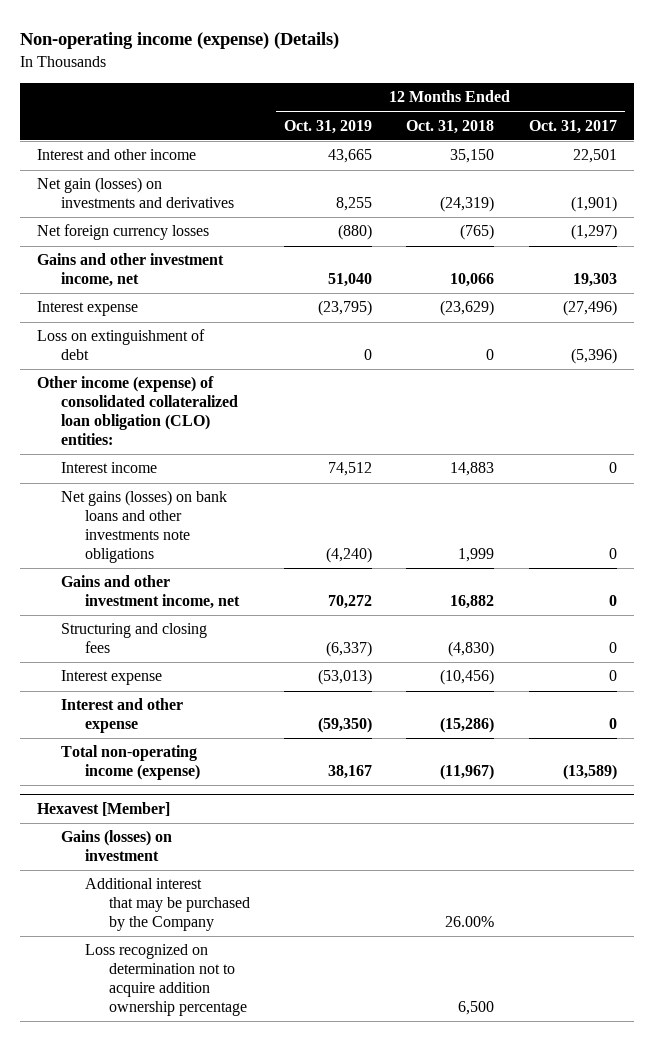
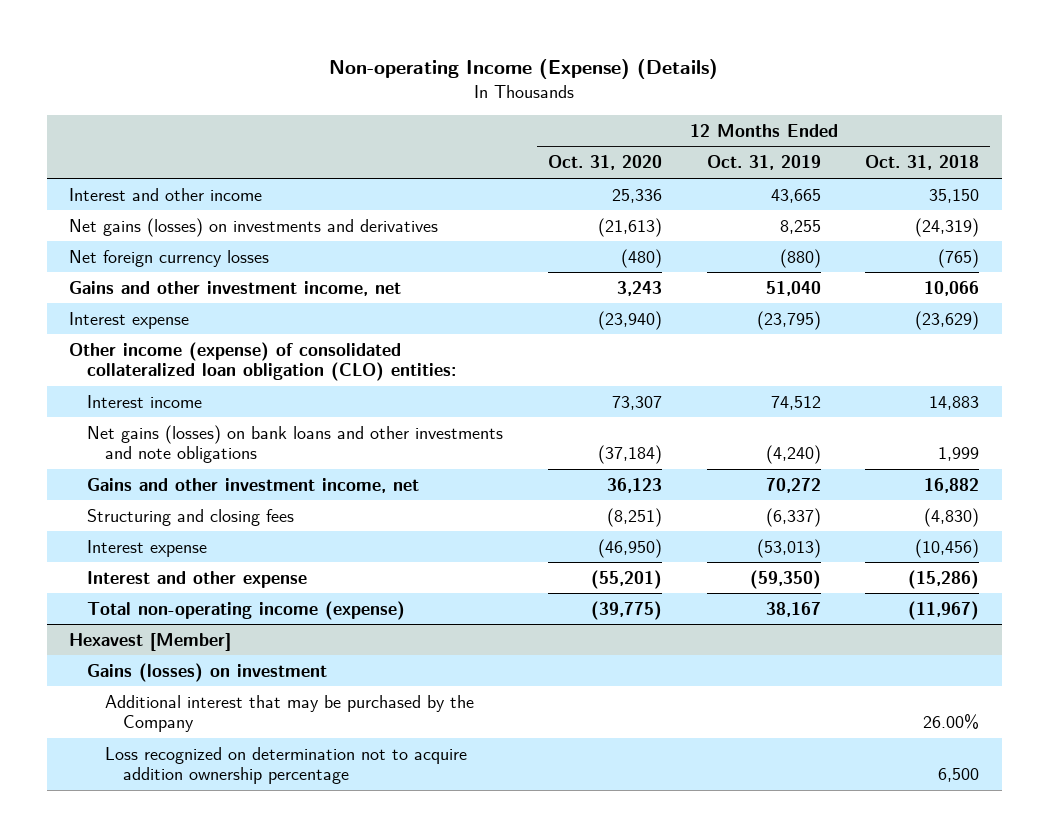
[19,31,339,49] Non-operating income (expense) (Details) -> [329,59,719,80] Non-operating Income (Expense) (Details)
[528,119,617,134] Oct. 31, 2017 -> none
none -> [547,155,662,171] Oct. 31, 2020
[36,177,235,209] Net gain (losses) on investments and derivatives -> [69,217,439,237] Net gains (losses) on investments and derivatives
[36,329,205,361] Loss on extinguishment of debt -> none
[61,490,228,564] Net gains (losses) on bank loans and other investments note obligations -> [87,424,504,464] Net gains (losses) on bank loans and other investments and note obligations

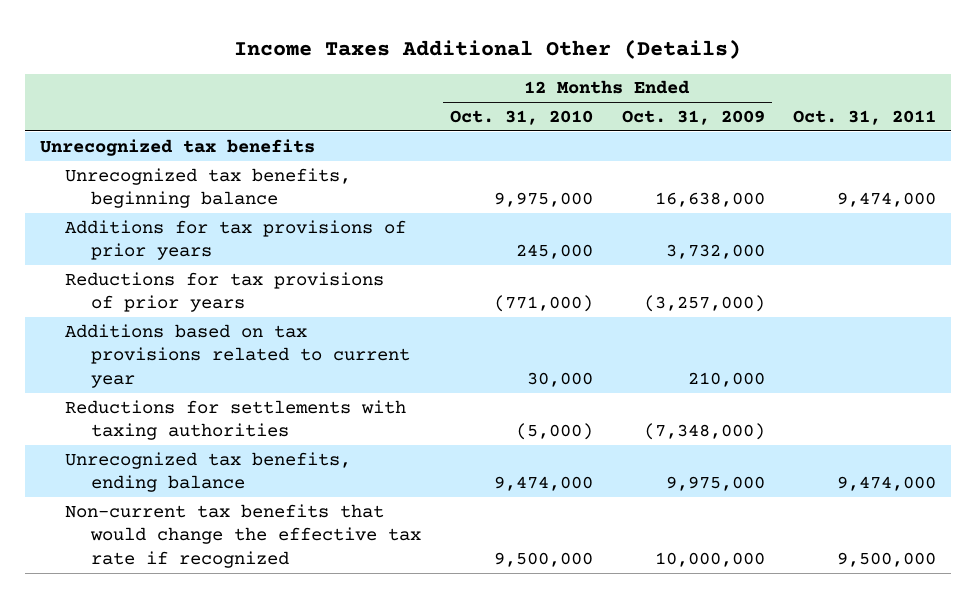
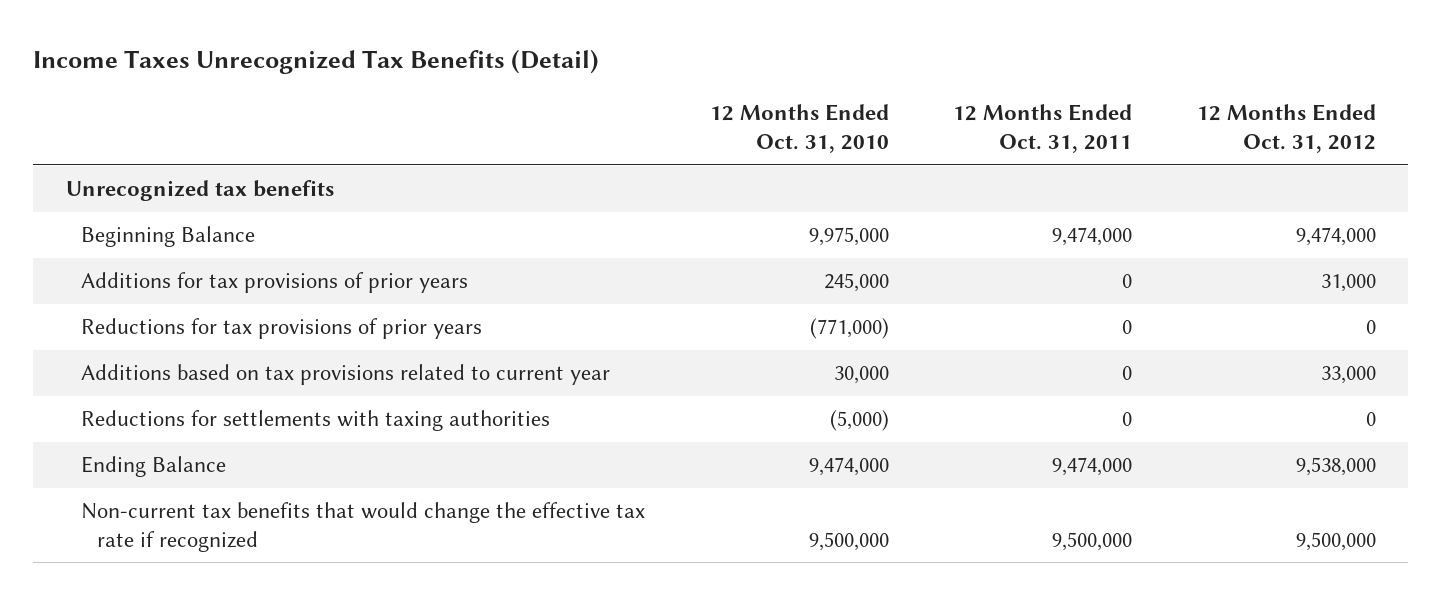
[233,38,741,59] Income Taxes Additional Other (Details) -> [33,49,600,75] Income Taxes Unrecognized Tax Benefits (Detail)
[621,110,765,126] Oct. 31, 2009 -> none
[793,110,937,126] Oct. 31, 2011 -> none
none -> [953,104,1133,154] 12 Months Ended Oct. 31, 2011
none -> [1196,104,1376,154] 12 Months Ended Oct. 31, 2012
[65,167,352,209] Unrecognized tax benefits, beginning balance -> [81,226,256,248] Beginning Balance
[65,451,352,493] Unrecognized tax benefits, ending balance -> [81,456,227,478] Ending Balance

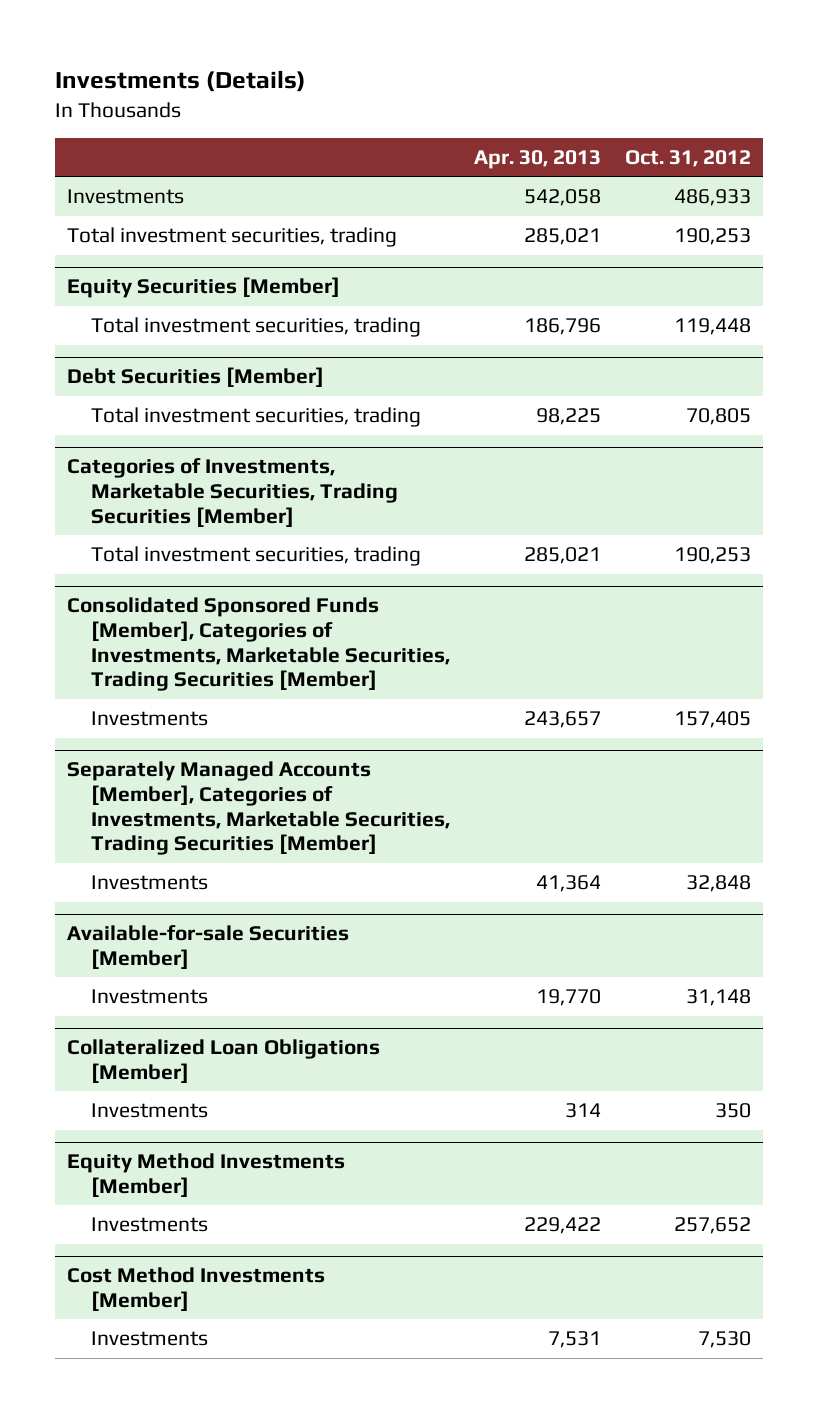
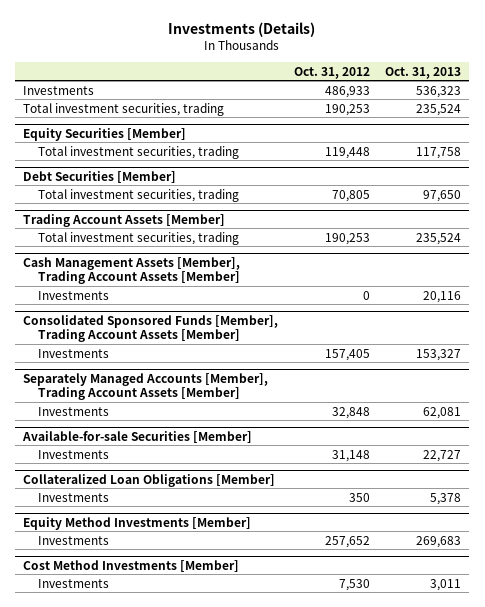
[473,149,601,169] Apr. 30, 2013 -> none
none -> [385,66,462,79] Oct. 31, 2013
[67,458,398,527] Categories of Investments, Marketable Securities, Trading Securities [Member] -> none
none -> [23,213,226,227] Trading Account Assets [Member]
[67,597,450,692] Consolidated Sponsored Funds [Member], Categories of Investments, Marketable Securities, Trading Securities [Member] -> none
none -> [23,256,241,285] Cash Management Assets [Member], Trading Account Assets [Member]
none -> [38,290,110,300] Investments
none -> [23,314,279,343] Consolidated Sponsored Funds [Member], Trading Account Assets [Member]
[67,761,450,856] Separately Managed Accounts [Member], Categories of Investments, Marketable Securities, Trading Securities [Member] -> none
none -> [23,372,269,401] Separately Managed Accounts [Member], Trading Account Assets [Member]

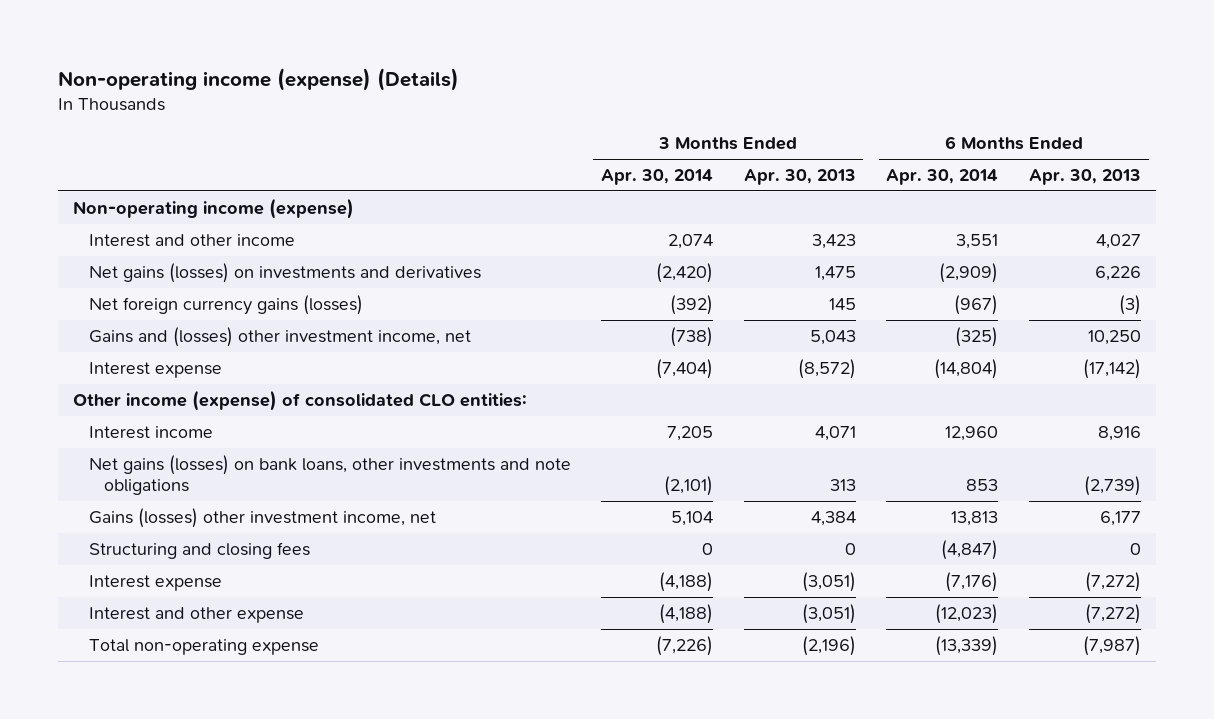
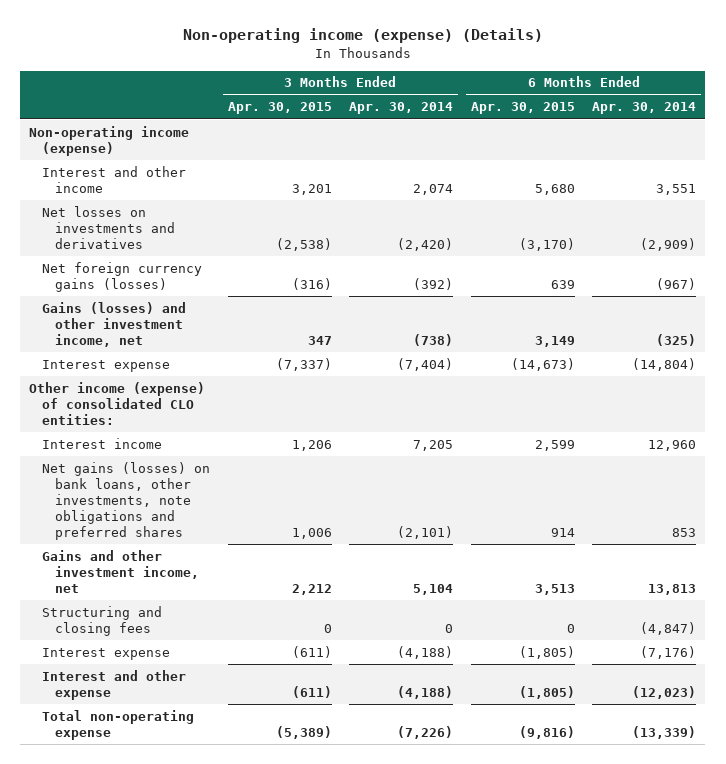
[743,168,856,185] Apr. 30, 2013 -> none
[1028,168,1141,185] Apr. 30, 2013 -> none
none -> [227,102,332,115] Apr. 30, 2015
none -> [470,102,575,115] Apr. 30, 2015
[88,262,481,283] Net gains (losses) on investments and derivatives -> [41,205,175,249] Net losses on investments and derivatives
[88,326,471,347] Gains and (losses) other investment income, net -> [41,301,186,347] Gains (losses) and other investment income, net
[88,454,571,495] Net gains (losses) on bank loans, other investments and note obligations -> [41,461,210,540] Net gains (losses) on bank loans, other investments, note obligations and preferred shares
[88,507,436,528] Gains (losses) other investment income, net -> [41,549,199,593] Gains and other investment income, net

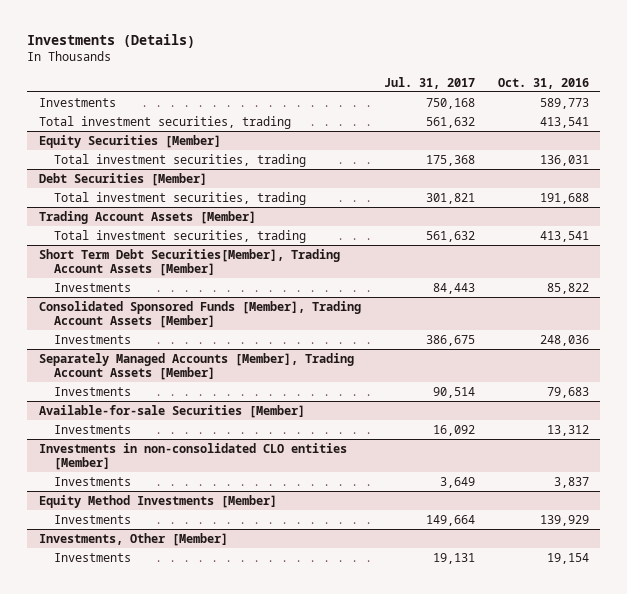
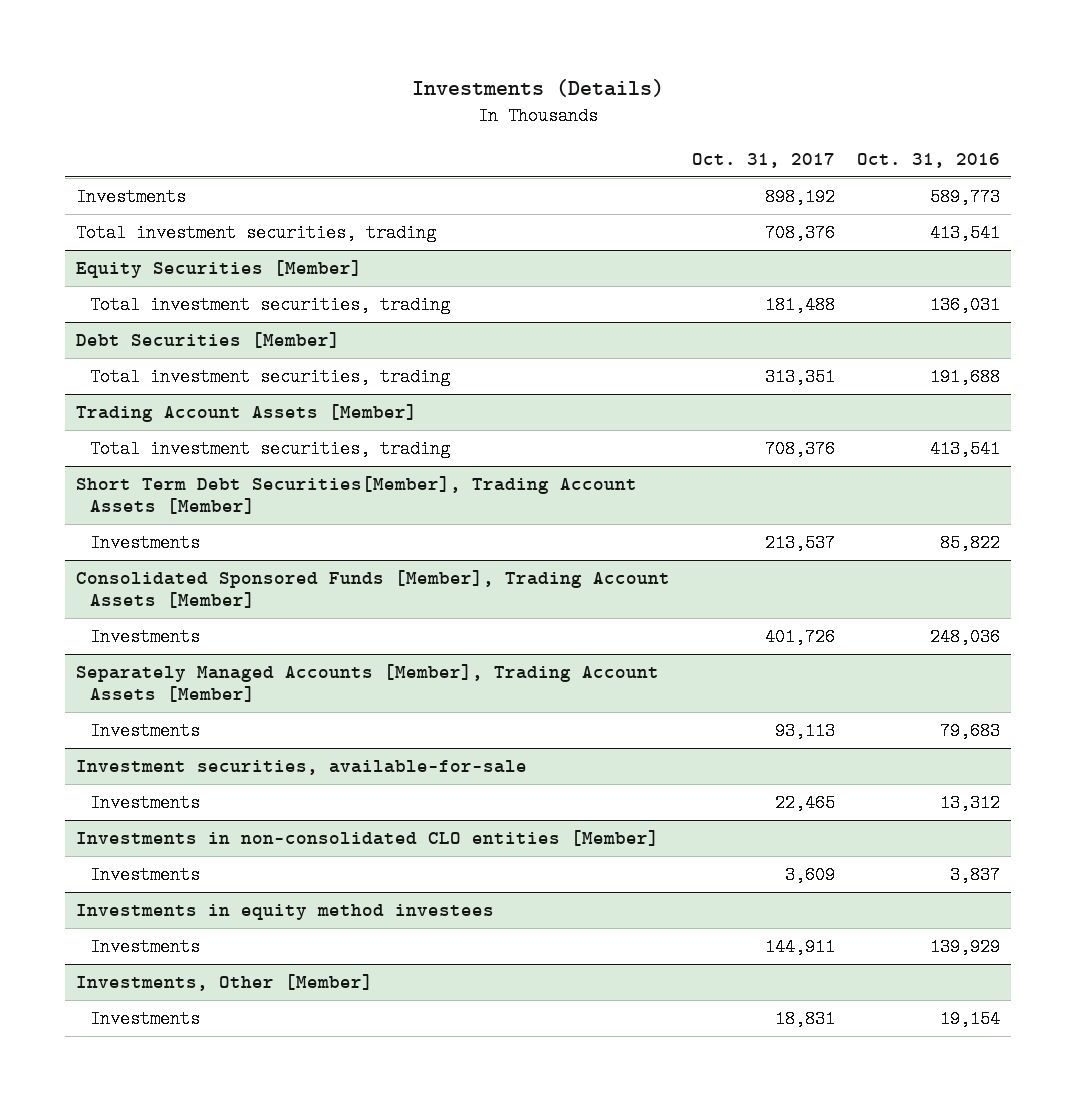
[383,76,475,89] Jul. 31, 2017 -> none
none -> [691,152,835,168] Oct. 31, 2017
[38,404,305,418] Available-for-sale Securities [Member] -> [75,759,527,775] Investment securities, available-for-sale
[38,494,277,508] Equity Method Investments [Member] -> [75,903,494,920] Investments in equity method investees

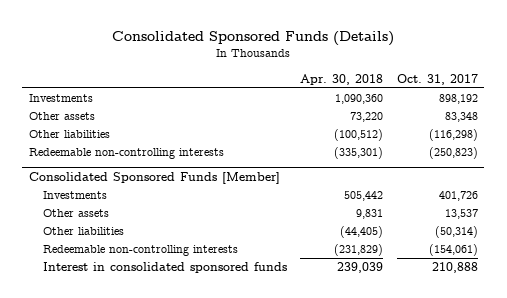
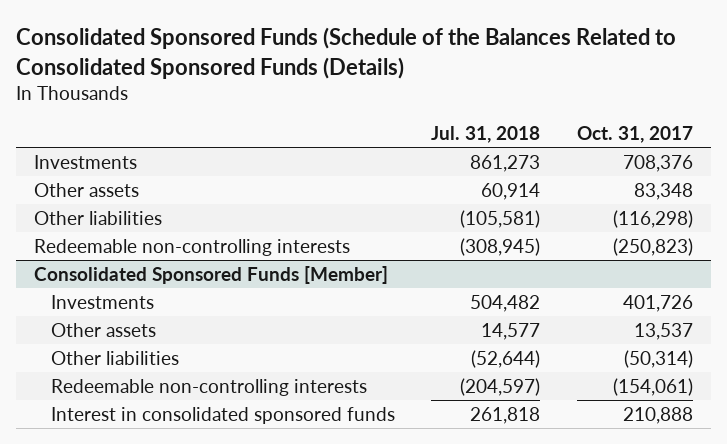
[112,31,395,47] Consolidated Sponsored Funds (Details) -> [15,27,676,79] Consolidated Sponsored Funds (Schedule of the Balances Related to Consolidated Sponsored Funds (Details)
[300,73,384,85] Apr. 30, 2018 -> none
none -> [431,126,541,144] Jul. 31, 2018
[438,94,478,105] 898,192 -> [623,154,694,172] 708,376

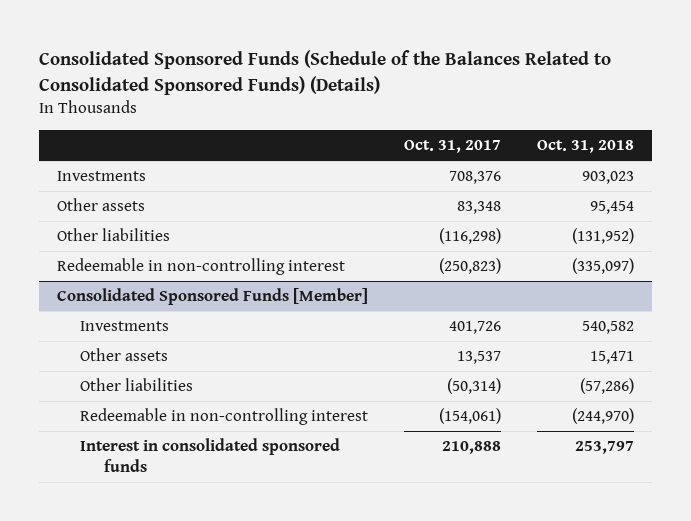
[15,27,676,79] Consolidated Sponsored Funds (Schedule of the Balances Related to Consolidated Sponsored Funds (Details) -> [39,50,612,95] Consolidated Sponsored Funds (Schedule of the Balances Related to Consolidated Sponsored Funds) (Details)
[431,126,541,144] Jul. 31, 2018 -> none
none -> [536,140,634,154] Oct. 31, 2018
[33,238,350,256] Redeemable non-controlling interests -> [56,258,345,276] Redeemable in non-controlling interest
[50,378,367,396] Redeemable non-controlling interests -> [80,408,369,426] Redeemable in non-controlling interest

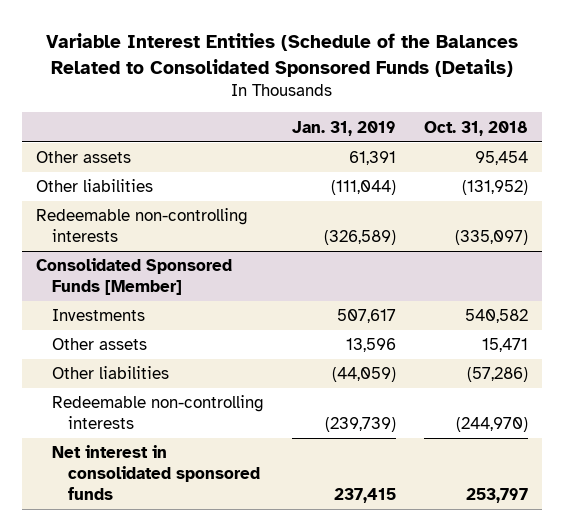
[39,50,612,95] Consolidated Sponsored Funds (Schedule of the Balances Related to Consolidated Sponsored Funds) (Details) -> [46,32,519,77] Variable Interest Entities (Schedule of the Balances Related to Consolidated Sponsored Funds (Details)
[404,140,502,154] Oct. 31, 2017 -> none
none -> [292,120,397,136] Jan. 31, 2019
[56,171,146,182] Investments -> none
[56,258,345,276] Redeemable in non-controlling interest -> [36,208,249,243] Redeemable non-controlling interests
[80,408,369,426] Redeemable in non-controlling interest -> [52,395,265,430] Redeemable non-controlling interests
[80,438,341,472] Interest in consolidated sponsored funds -> [52,445,261,501] Net interest in consolidated sponsored funds

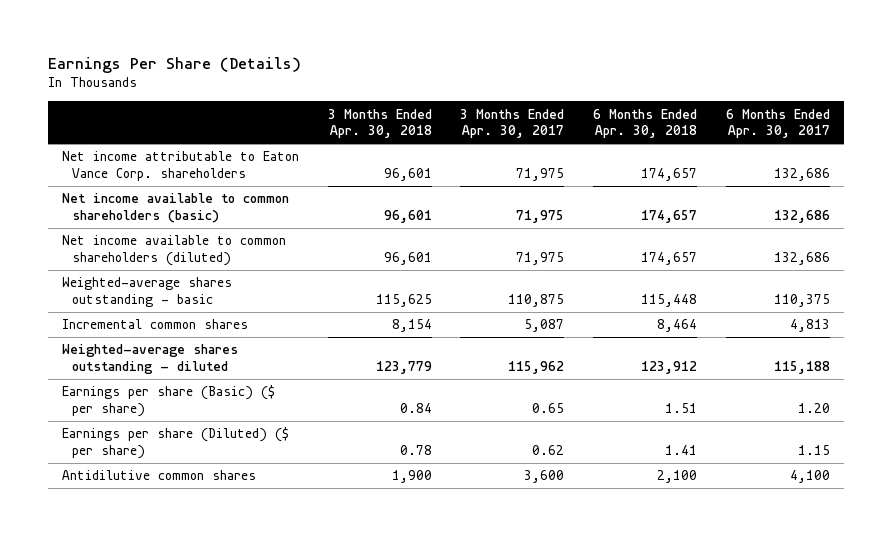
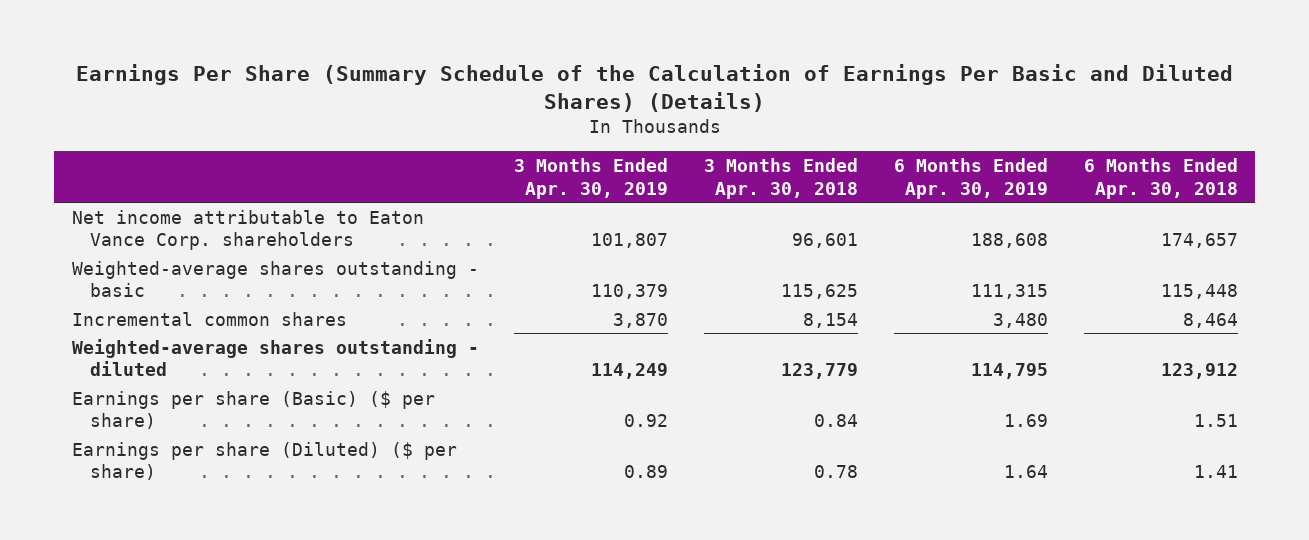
[47,56,301,73] Earnings Per Share (Details) -> [75,64,1233,113] Earnings Per Share (Summary Schedule of the Calculation of Earnings Per Basic and Diluted Shares) (Details)
[460,108,565,139] 3 Months Ended Apr. 30, 2017 -> none
[725,108,830,139] 6 Months Ended Apr. 30, 2017 -> none
none -> [514,158,669,199] 3 Months Ended Apr. 30, 2019
none -> [893,158,1048,199] 6 Months Ended Apr. 30, 2019
[61,193,289,224] Net income available to common shareholders (basic) -> none
[61,235,286,267] Net income available to common shareholders (diluted) -> none
[61,470,256,481] Antidilutive common shares -> none

